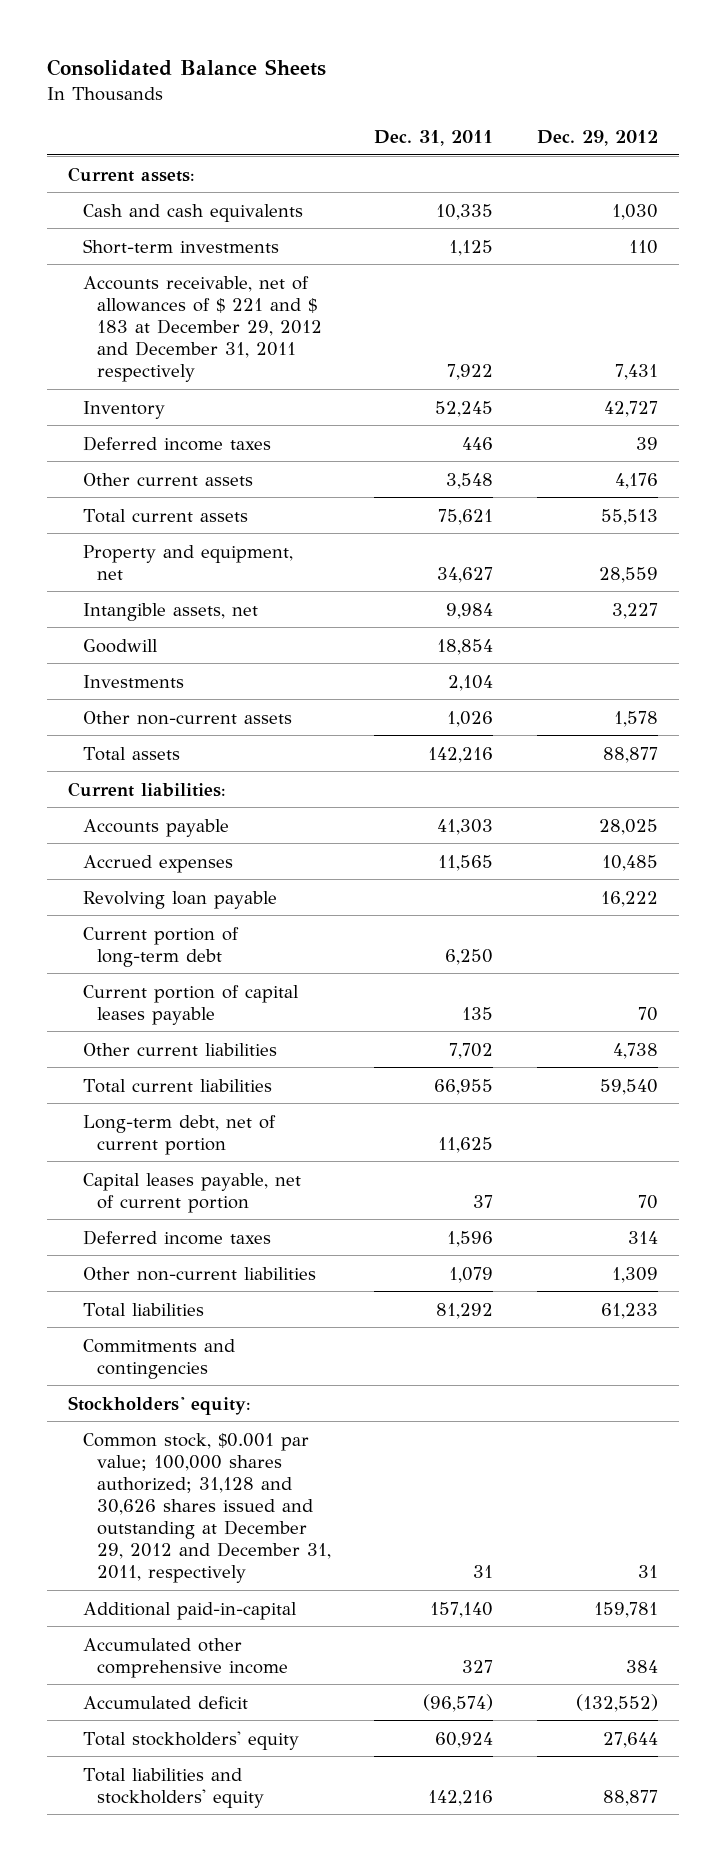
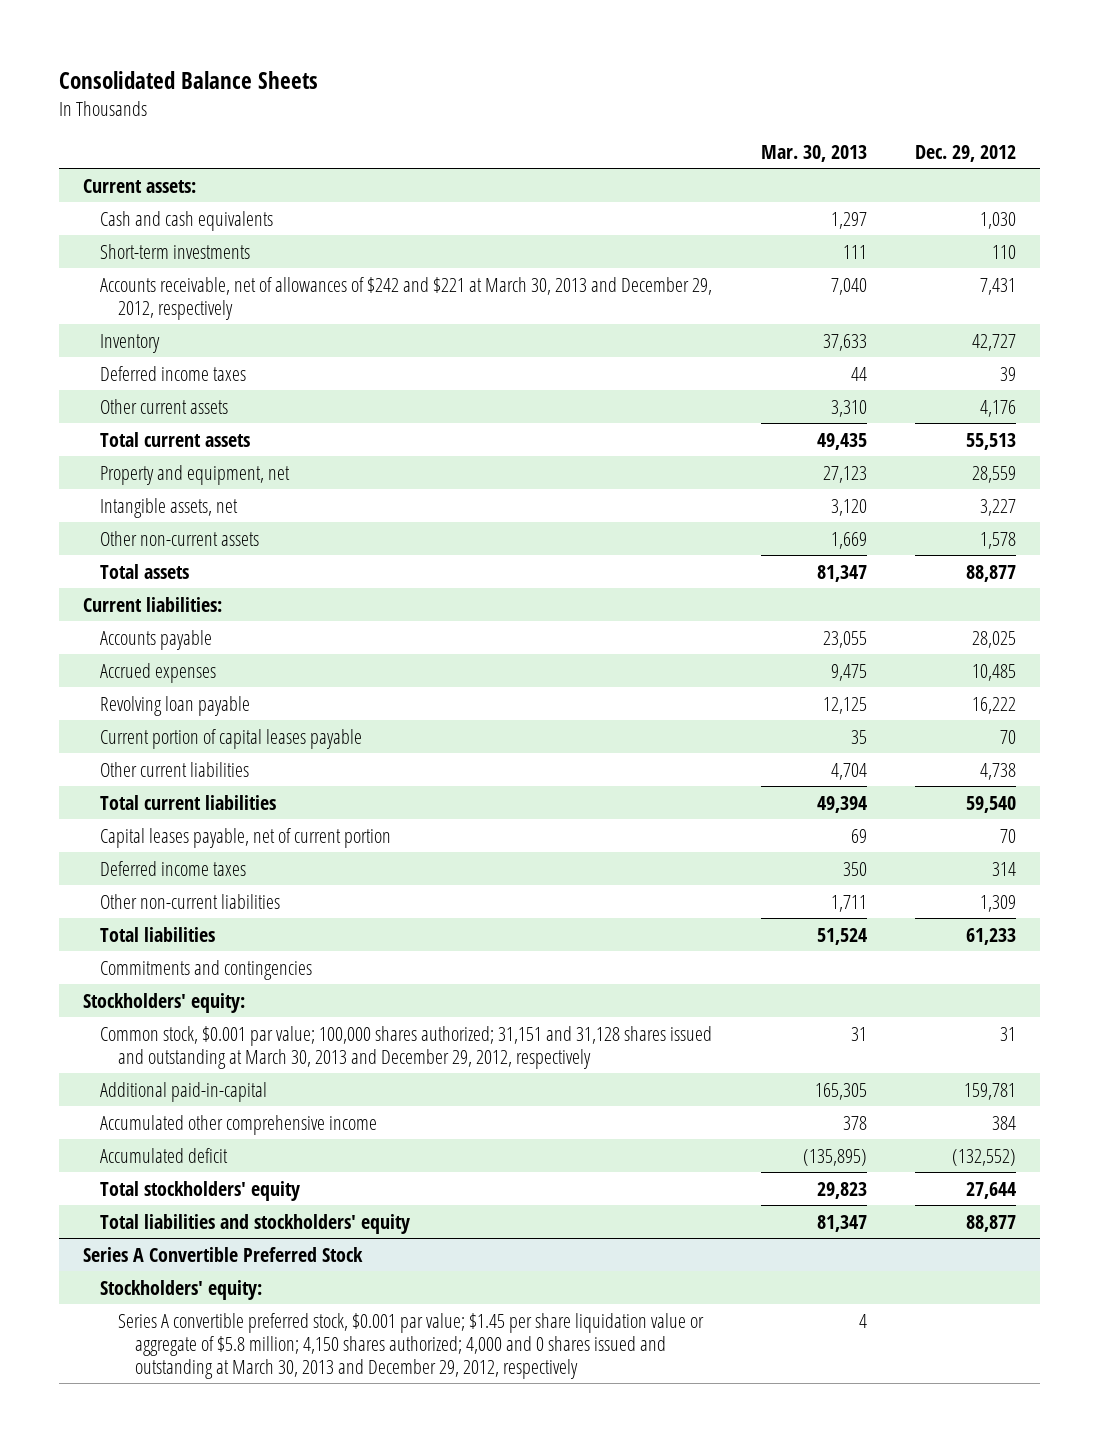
[374,129,494,146] Dec. 31, 2011 -> none
none -> [760,144,867,162] Mar. 30, 2013
[82,275,323,382] Accounts receivable, net of allowances of $ 221 and $ 183 at December 29, 2012 and December 31, 2011 respectively -> [100,276,713,320] Accounts receivable, net of allowances of $242 and $221 at March 30, 2013 and December 29, 2012, respectively
[82,638,158,653] Goodwill -> none
[82,674,184,688] Investments -> none
[82,926,239,967] Current portion of long-term debt -> none
[82,1114,276,1155] Long-term debt, net of current portion -> none
[82,1432,332,1583] Common stock, $0.001 par value; 100,000 shares authorized; 31,128 and 30,626 shares issued and outstanding at December 29, 2012 and December 31, 2011, respectively -> [100,1025,713,1069] Common stock, $0.001 par value; 100,000 shares authorized; 31,151 and 31,128 shares issued and outstanding at March 30, 2013 and December 29, 2012, respectively
none -> [83,1246,364,1262] Series A Convertible Preferred Stock
none -> [100,1279,263,1300] Stockholders' equity:
none -> [117,1312,704,1379] Series A convertible preferred stock, $0.001 par value; $1.45 per share liquidation value or aggregate of $5.8 million; 4,150 shares authorized; 4,000 and 0 shares issued and outstanding at March 30, 2013 and December 29, 2012, respectively

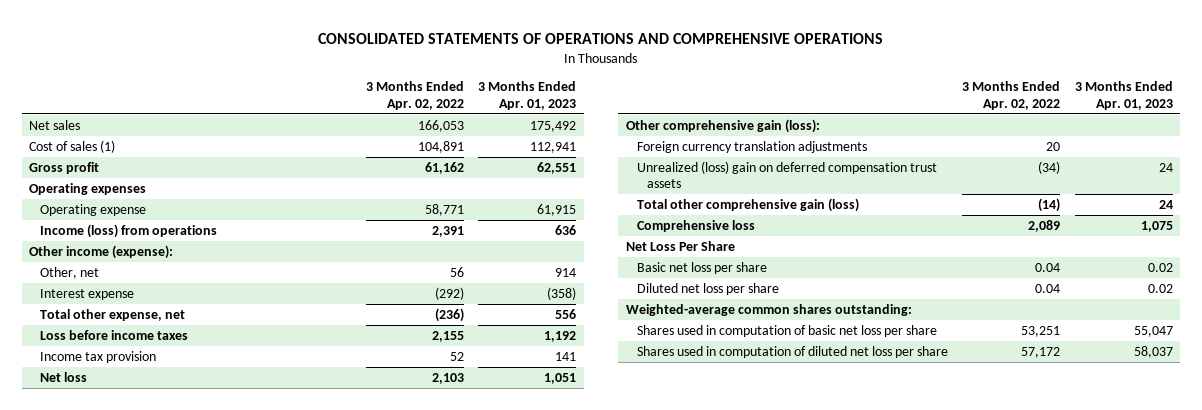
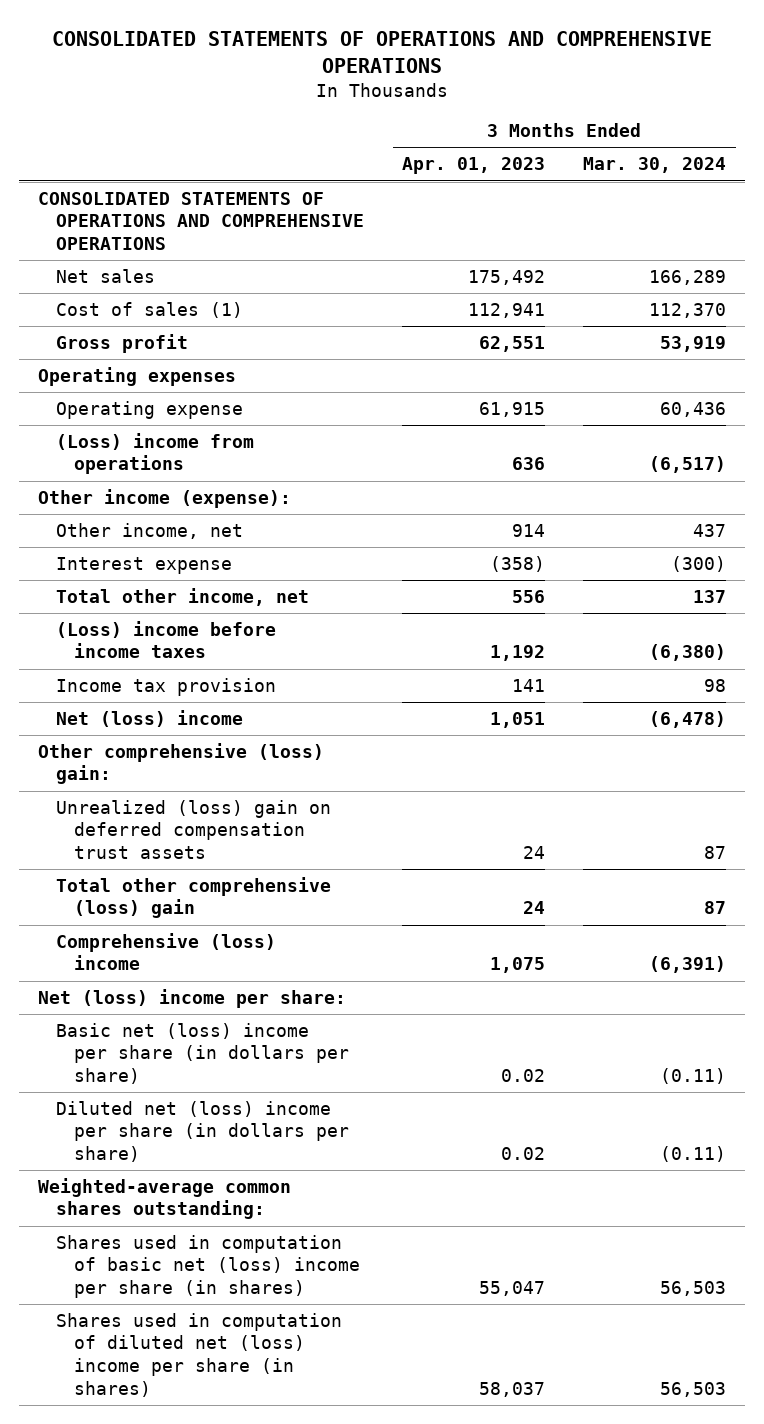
[365,81,464,110] 3 Months Ended Apr. 02, 2022 -> none
none -> [583,157,727,174] Mar. 30, 2024
none -> [38,191,365,251] CONSOLIDATED STATEMENTS OF OPERATIONS AND COMPREHENSIVE OPERATIONS
[40,223,218,238] Income (loss) from operations -> [56,432,255,475] (Loss) income from operations
[40,266,100,279] Other, net -> [56,522,244,539] Other income, net
[40,308,186,321] Total other expense, net -> [56,587,310,606] Total other income, net
[40,329,189,340] Loss before income taxes -> [56,620,277,659] (Loss) income before income taxes
[636,140,867,153] Foreign currency translation adjustments -> none
[40,371,88,382] Net loss -> [56,709,244,727] Net (loss) income
[625,118,820,133] Other comprehensive gain (loss): -> [38,742,325,785] Other comprehensive (loss) gain:
[636,197,859,212] Total other comprehensive gain (loss) -> [56,876,332,919] Total other comprehensive (loss) gain
[636,219,755,232] Comprehensive loss -> [56,932,277,971] Comprehensive (loss) income
[625,240,735,251] Net Loss Per Share -> [38,988,347,1008] Net (loss) income per share:
[636,261,767,274] Basic net loss per share -> [56,1022,349,1085] Basic net (loss) income per share (in dollars per share)
[636,282,779,295] Diluted net loss per share -> [56,1100,349,1163] Diluted net (loss) income per share (in dollars per share)
[636,324,937,337] Shares used in computation of basic net loss per share -> [56,1234,360,1299] Shares used in computation of basic net (loss) income per share (in shares)
[636,345,948,358] Shares used in computation of diluted net loss per share -> [56,1312,343,1397] Shares used in computation of diluted net (loss) income per share (in shares)

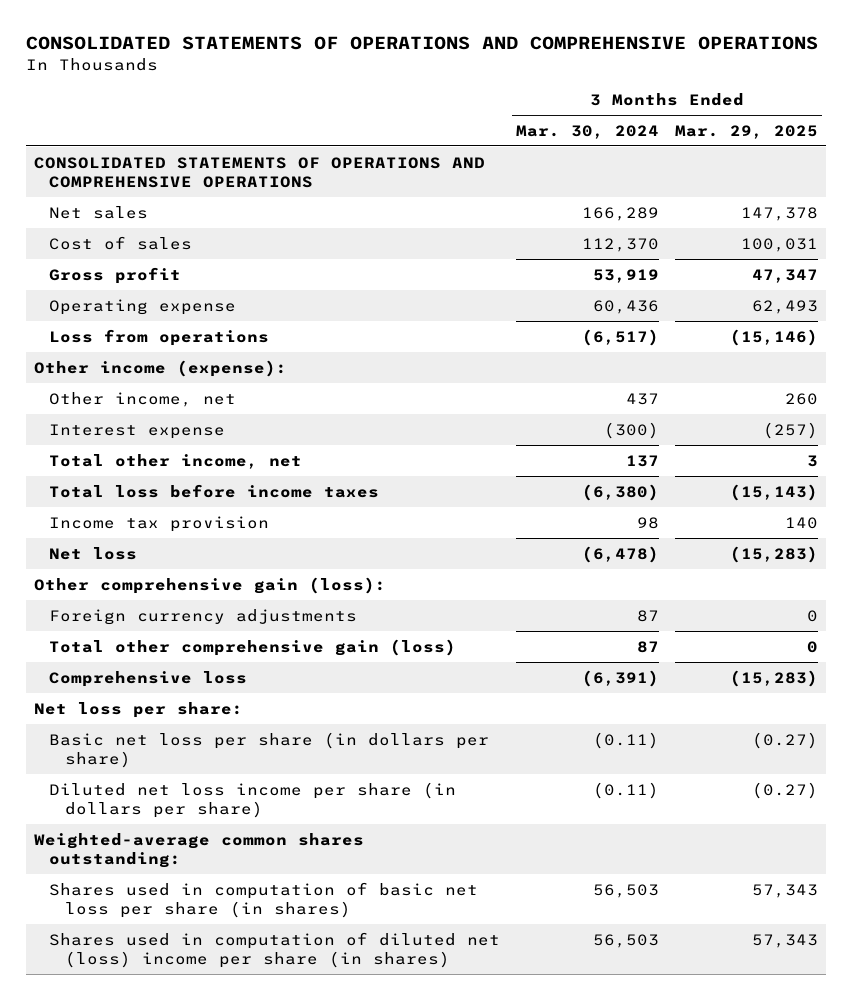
[402,157,546,175] Apr. 01, 2023 -> none
none -> [675,125,819,140] Mar. 29, 2025
[56,301,244,318] Cost of sales (1) -> [49,235,193,250] Cost of sales
[38,366,237,386] Operating expenses -> none
[56,432,255,475] (Loss) income from operations -> [49,328,270,346] Loss from operations
[56,620,277,659] (Loss) income before income taxes -> [49,483,380,498] Total loss before income taxes
[56,799,332,860] Unrealized (loss) gain on deferred compensation trust assets -> none
[56,709,244,727] Net (loss) income -> [49,546,138,560] Net loss
[38,742,325,785] Other comprehensive (loss) gain: -> [33,576,386,594] Other comprehensive gain (loss):
none -> [49,608,358,625] Foreign currency adjustments
[56,876,332,919] Total other comprehensive (loss) gain -> [49,638,457,656] Total other comprehensive gain (loss)
[56,932,277,971] Comprehensive (loss) income -> [49,670,248,687] Comprehensive loss
[38,988,347,1008] Net (loss) income per share: -> [33,701,243,718] Net loss per share:
[56,1022,349,1085] Basic net (loss) income per share (in dollars per share) -> [49,731,490,768] Basic net loss per share (in dollars per share)
[56,1100,349,1163] Diluted net (loss) income per share (in dollars per share) -> [49,781,457,818] Diluted net loss income per share (in dollars per share)
[56,1234,360,1299] Shares used in computation of basic net (loss) income per share (in shares) -> [49,881,479,918] Shares used in computation of basic net loss per share (in shares)

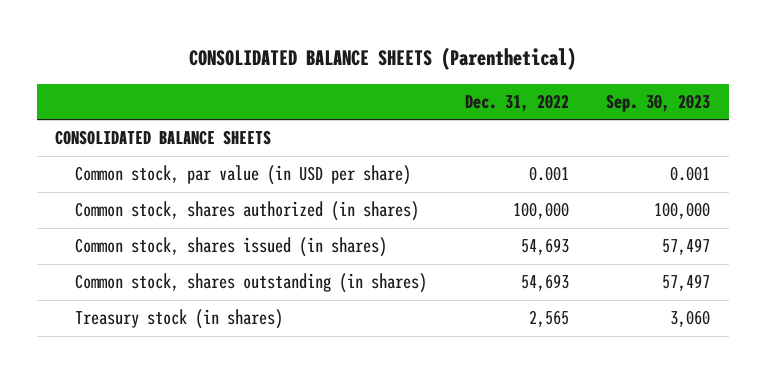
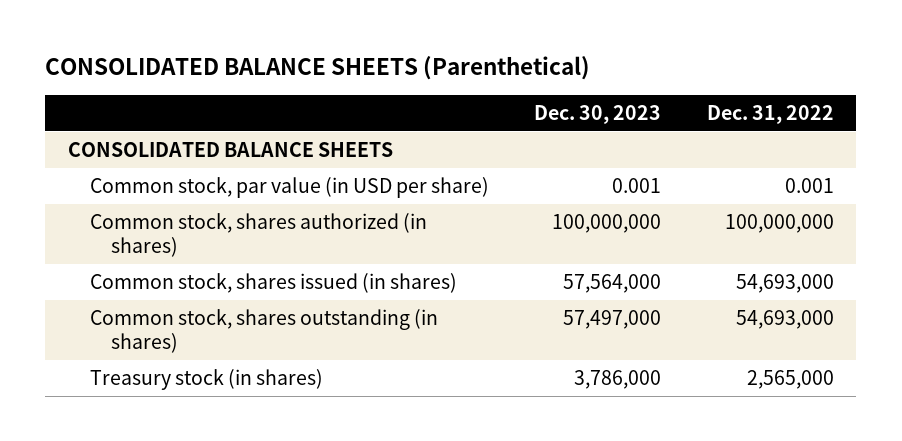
[606,93,711,112] Sep. 30, 2023 -> none
none -> [534,104,662,124] Dec. 30, 2023
[512,202,569,220] 100,000 -> [724,214,834,234] 100,000,000
[520,238,569,256] 54,693 -> [735,274,834,294] 54,693,000
[520,274,569,292] 54,693 -> [735,310,834,330] 54,693,000
[528,310,569,328] 2,565 -> [746,370,834,390] 2,565,000

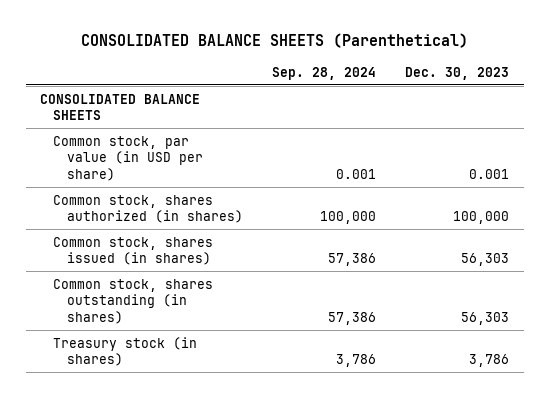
[706,104,834,124] Dec. 31, 2022 -> none
none -> [271,66,376,80] Sep. 28, 2024
[552,214,662,234] 100,000,000 -> [453,211,510,225] 100,000
[563,274,662,294] 57,564,000 -> [461,253,510,267] 56,303
[563,310,662,330] 57,497,000 -> [461,312,510,326] 56,303
[574,370,662,390] 3,786,000 -> [469,354,510,368] 3,786

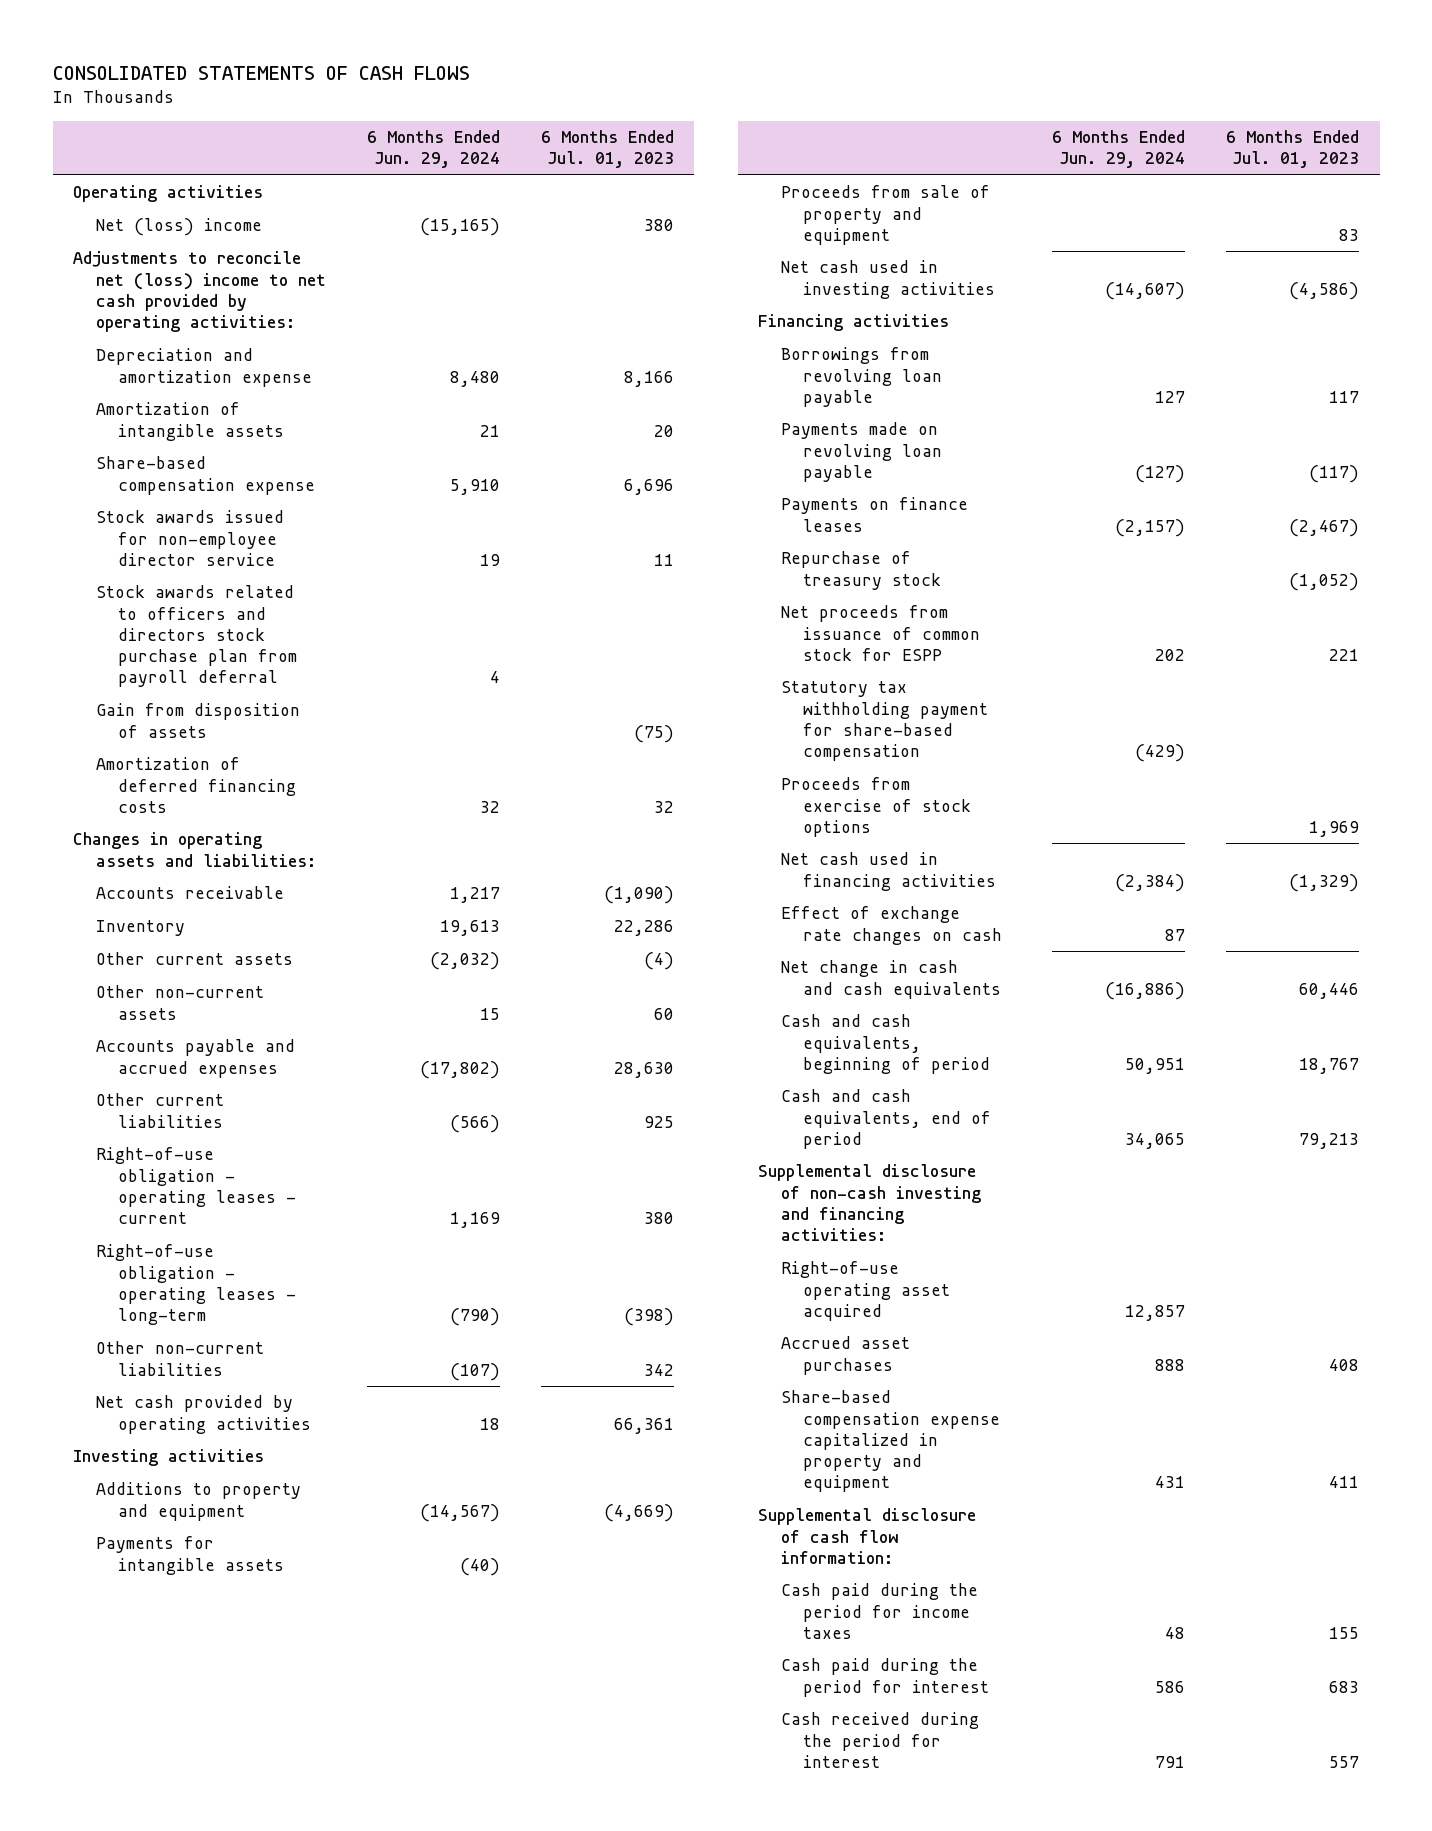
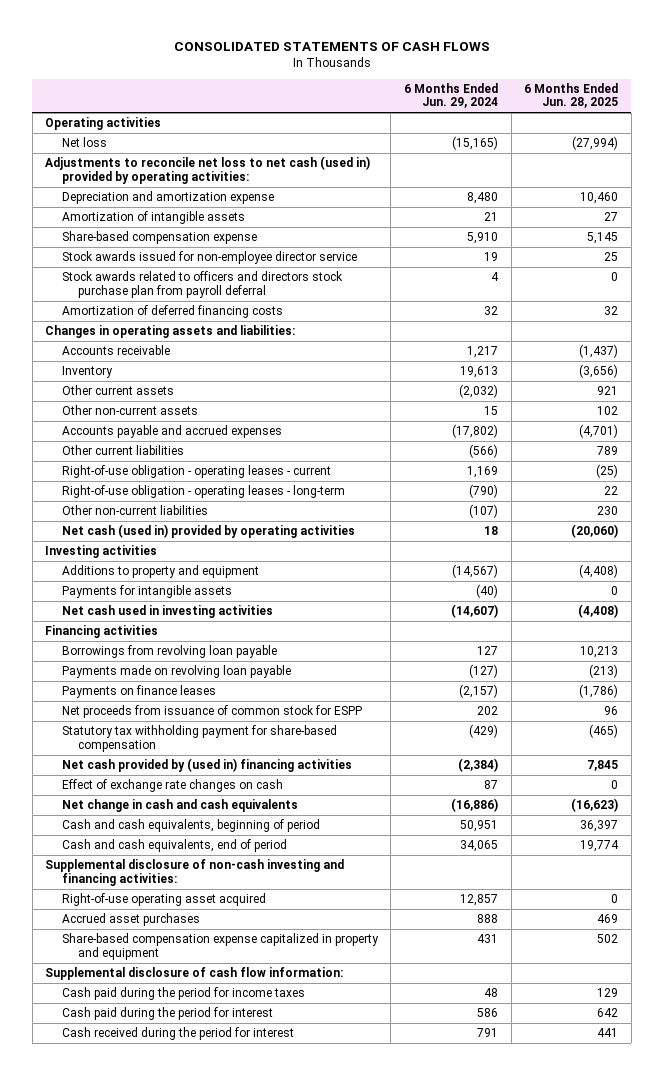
[540,130,674,169] 6 Months Ended Jul. 01, 2023 -> none
none -> [524,82,619,109] 6 Months Ended Jun. 28, 2025
[95,218,262,237] Net (loss) income -> [61,137,107,148] Net loss
[73,251,326,333] Adjustments to reconcile net (loss) income to net cash provided by operating activities: -> [45,156,371,184] Adjustments to reconcile net loss to net cash (used in) provided by operating activities:
[95,703,300,738] Gain from disposition of assets -> none
[95,1395,312,1434] Net cash provided by operating activities -> [61,524,355,539] Net cash (used in) provided by operating activities
[780,185,990,245] Proceeds from sale of property and equipment -> none
[780,551,942,590] Repurchase of treasury stock -> none
[780,777,972,837] Proceeds from exercise of stock options -> none
[780,852,997,891] Net cash used in financing activities -> [61,758,352,773] Net cash provided by (used in) financing activities

